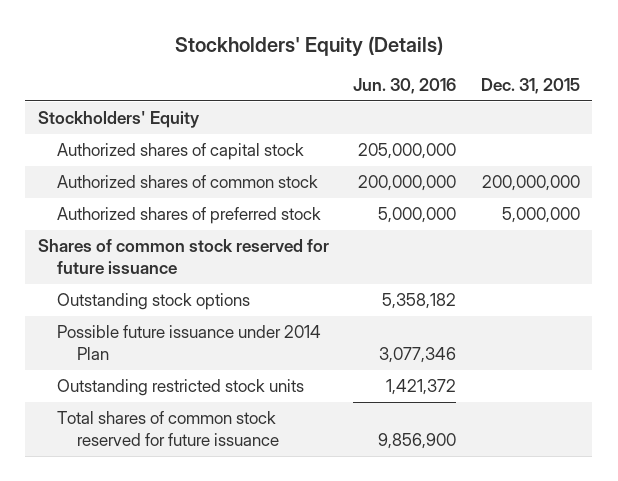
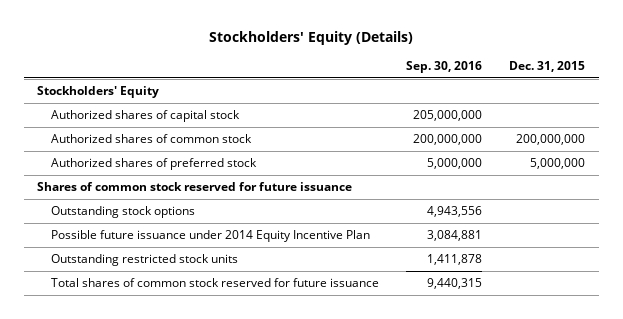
[353,78,457,95] Jun. 30, 2016 -> none
none -> [406,61,483,74] Sep. 30, 2016
[57,325,322,361] Possible future issuance under 2014 Plan -> [51,230,371,243] Possible future issuance under 2014 Equity Incentive Plan

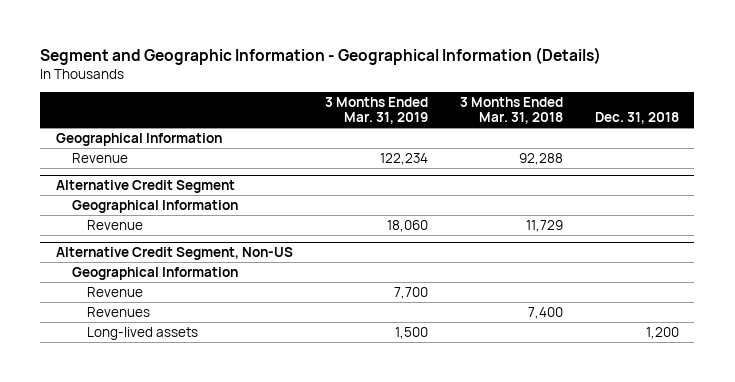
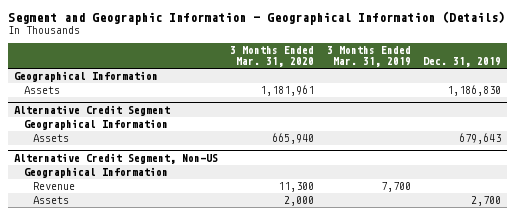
[459,96,563,125] 3 Months Ended Mar. 31, 2018 -> none
[594,112,679,125] Dec. 31, 2018 -> none
none -> [230,46,315,68] 3 Months Ended Mar. 31, 2020
none -> [423,57,502,68] Dec. 31, 2019
[71,152,128,163] Revenue -> none
none -> [23,86,60,95] Assets
[87,219,144,230] Revenue -> none
none -> [33,134,70,143] Assets
[87,306,151,317] Revenues -> none
[87,326,199,340] Long-lived assets -> none
none -> [33,196,70,205] Assets

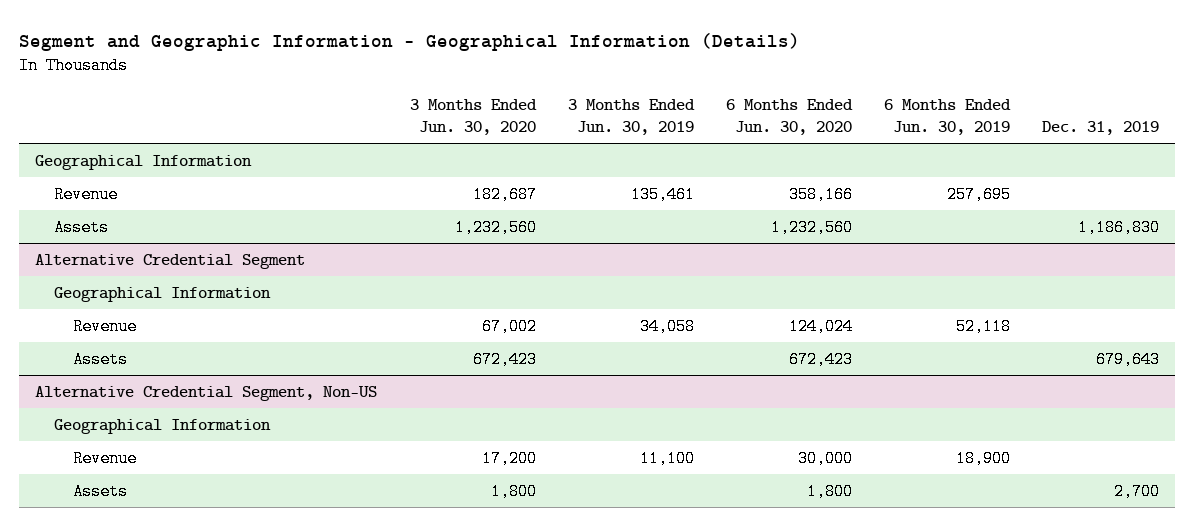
[230,46,315,68] 3 Months Ended Mar. 31, 2020 -> none
[326,46,411,68] 3 Months Ended Mar. 31, 2019 -> none
none -> [409,98,537,135] 3 Months Ended Jun. 30, 2020
none -> [567,98,695,135] 3 Months Ended Jun. 30, 2019
none -> [725,98,853,135] 6 Months Ended Jun. 30, 2020
none -> [883,98,1011,135] 6 Months Ended Jun. 30, 2019
none -> [54,186,119,204] Revenue
[13,104,170,116] Alternative Credit Segment -> [35,254,306,270] Alternative Credential Segment
none -> [73,318,138,336] Revenue
[13,152,218,164] Alternative Credit Segment, Non-US -> [35,386,378,402] Alternative Credential Segment, Non-US

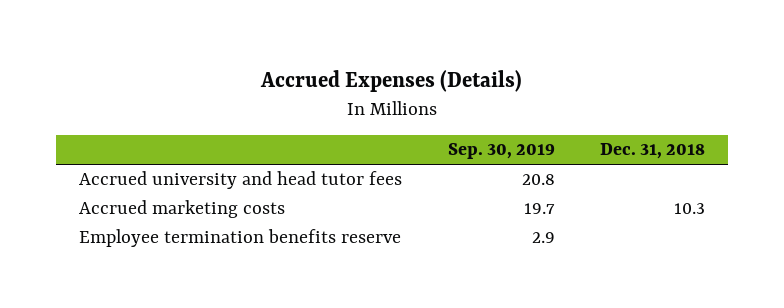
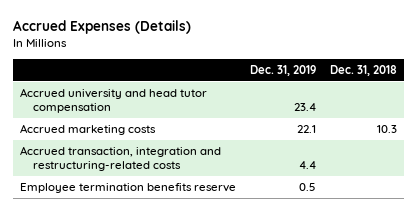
[447,143,555,160] Sep. 30, 2019 -> none
none -> [250,64,317,76] Dec. 31, 2019
[78,171,402,190] Accrued university and head tutor fees -> [19,88,207,114] Accrued university and head tutor compensation
none -> [19,146,221,172] Accrued transaction, integration and restructuring-related costs

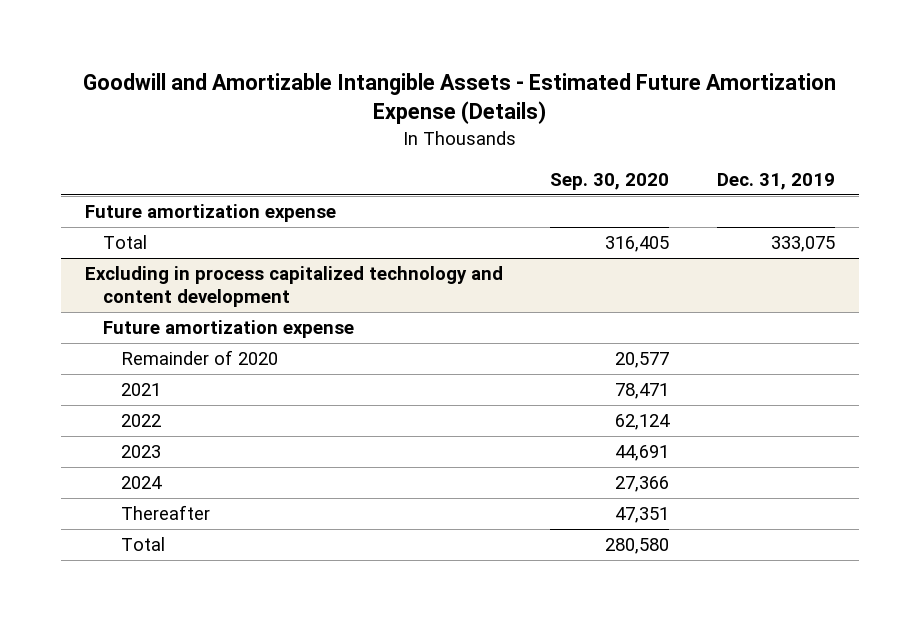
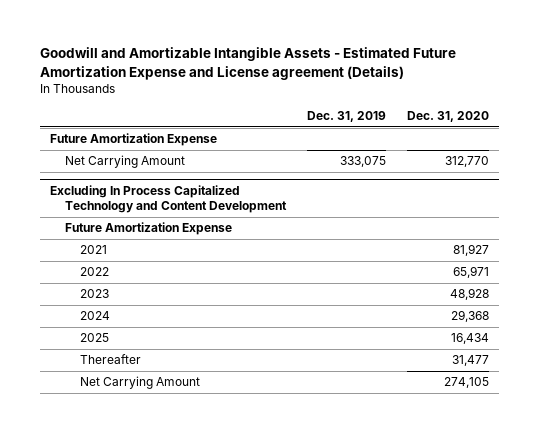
[82,73,836,125] Goodwill and Amortizable Intangible Assets - Estimated Future Amortization Expense (Details) -> [39,47,456,80] Goodwill and Amortizable Intangible Assets - Estimated Future Amortization Expense and License agreement (Details)
[550,172,670,190] Sep. 30, 2020 -> none
none -> [406,111,489,123] Dec. 31, 2020
[120,350,278,366] Remainder of 2020 -> none
[84,204,336,223] Future amortization expense -> [49,133,217,147] Future Amortization Expense
[102,235,147,250] Total -> [65,155,186,169] Net Carrying Amount
[84,266,503,307] Excluding in process capitalized technology and content development -> [49,184,288,214] Excluding In Process Capitalized Technology and Content Development
[102,320,354,339] Future amortization expense -> [65,222,233,236] Future Amortization Expense
none -> [80,333,110,343] 2025
[120,537,165,552] Total -> [80,376,201,390] Net Carrying Amount

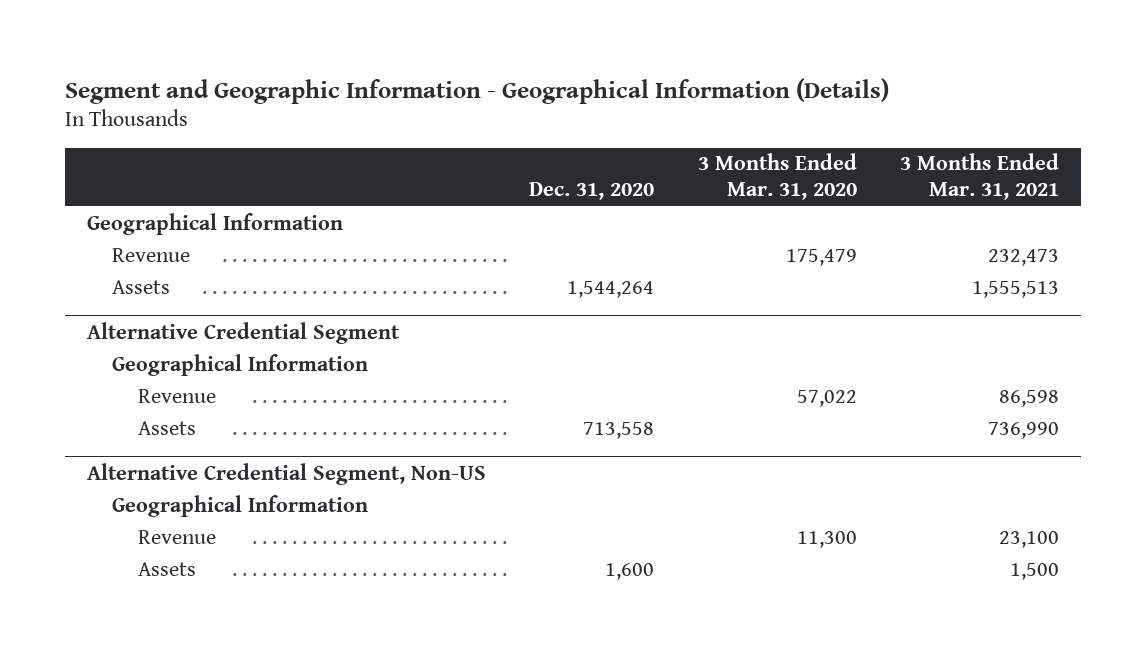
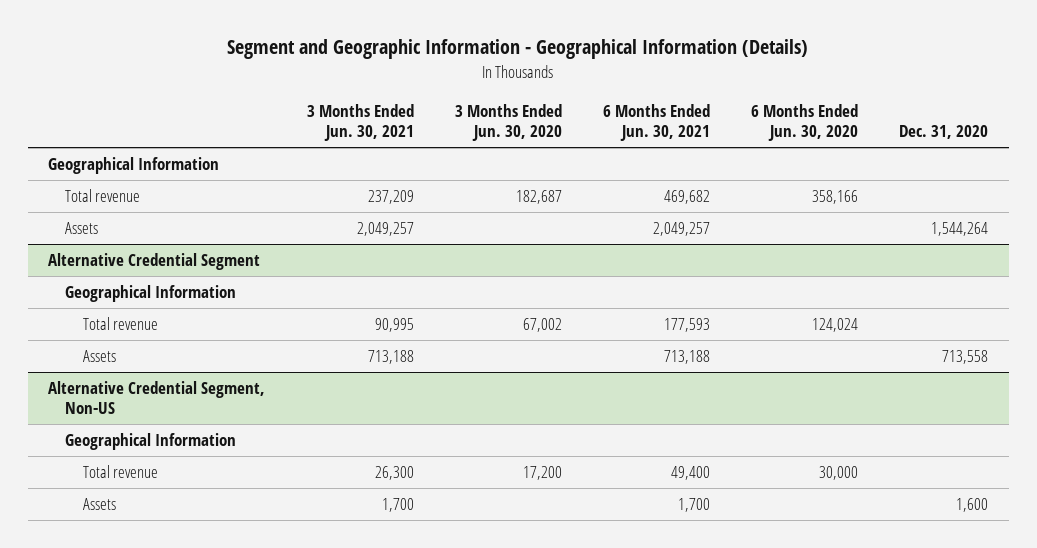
[697,153,857,201] 3 Months Ended Mar. 31, 2020 -> none
[900,153,1060,201] 3 Months Ended Mar. 31, 2021 -> none
none -> [306,103,414,141] 3 Months Ended Jun. 30, 2021
none -> [454,103,562,141] 3 Months Ended Jun. 30, 2020
none -> [602,103,710,141] 6 Months Ended Jun. 30, 2021
none -> [751,103,859,141] 6 Months Ended Jun. 30, 2020
[112,247,191,262] Revenue -> [65,189,141,203] Total revenue
[138,388,217,403] Revenue -> [82,317,158,331] Total revenue
[138,529,217,544] Revenue -> [82,465,158,479] Total revenue

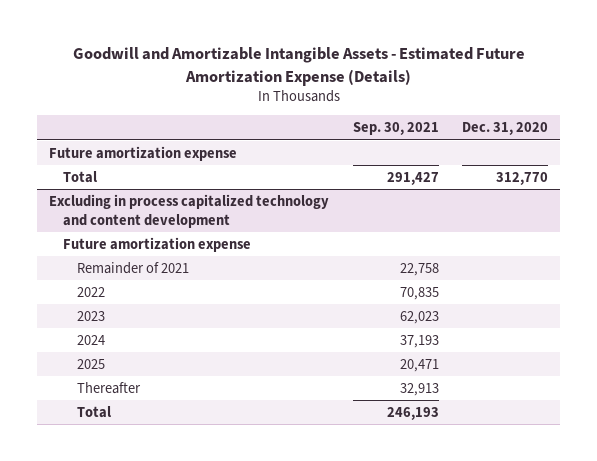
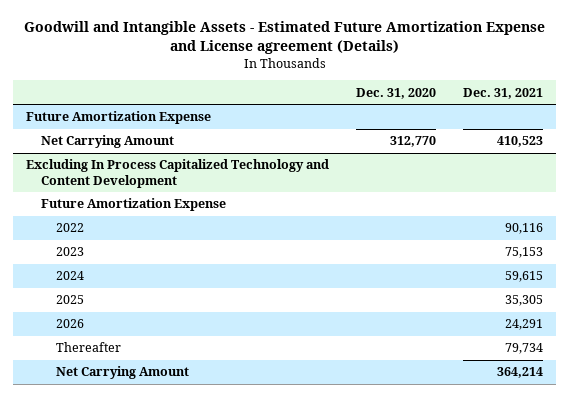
[72,47,525,86] Goodwill and Amortizable Intangible Assets - Estimated Future Amortization Expense (Details) -> [23,21,545,55] Goodwill and Intangible Assets - Estimated Future Amortization Expense and License agreement (Details)
[352,122,439,136] Sep. 30, 2021 -> none
none -> [462,87,543,99] Dec. 31, 2021
[77,261,190,274] Remainder of 2021 -> none
[48,145,237,161] Future amortization expense -> [26,111,212,125] Future Amortization Expense
[63,170,98,183] Total -> [41,135,175,149] Net Carrying Amount
[48,193,329,228] Excluding in process capitalized technology and content development -> [26,159,330,188] Excluding In Process Capitalized Technology and Content Development
[63,236,252,252] Future amortization expense -> [41,198,227,212] Future Amortization Expense
none -> [56,319,85,329] 2026
[77,405,112,418] Total -> [56,366,190,380] Net Carrying Amount

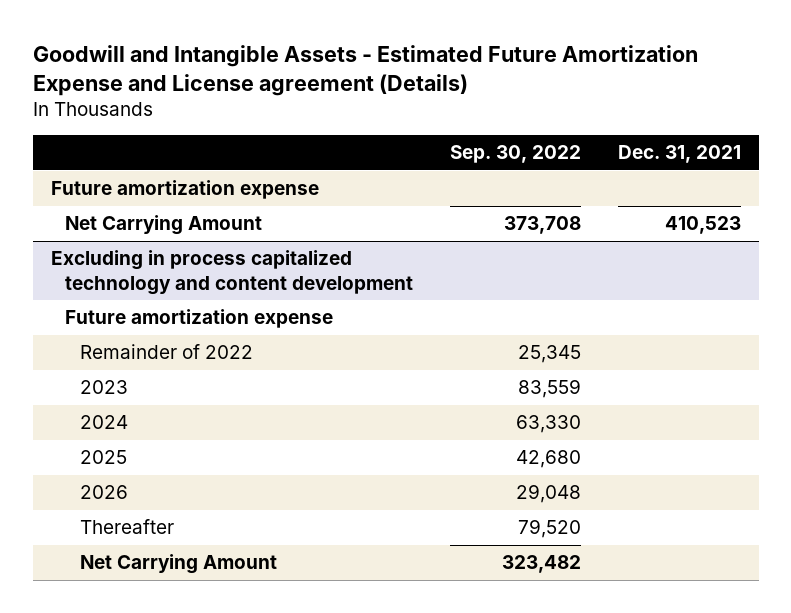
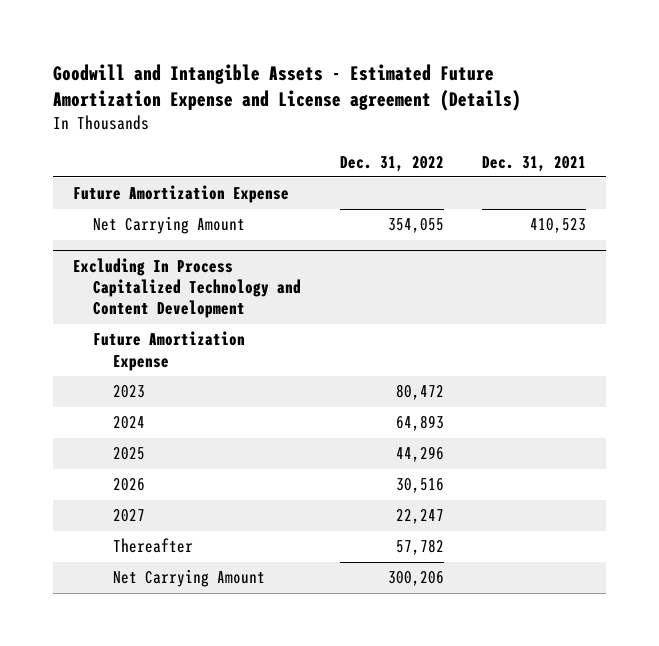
[449,145,581,164] Sep. 30, 2022 -> none
none -> [339,155,444,172] Dec. 31, 2022
[50,180,319,200] Future amortization expense -> [72,185,289,204] Future Amortization Expense
[79,344,253,360] Remainder of 2022 -> none
[50,250,414,295] Excluding in process capitalized technology and content development -> [72,257,301,319] Excluding In Process Capitalized Technology and Content Development
[65,309,334,329] Future amortization expense -> [92,331,245,371] Future Amortization Expense
none -> [112,509,145,523] 2027

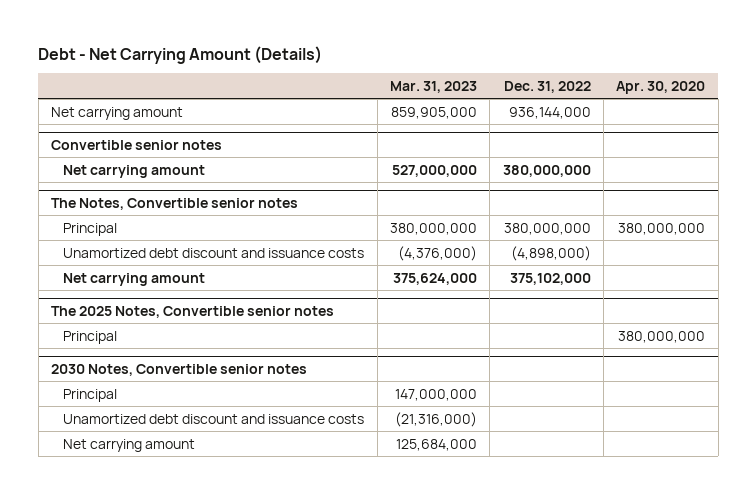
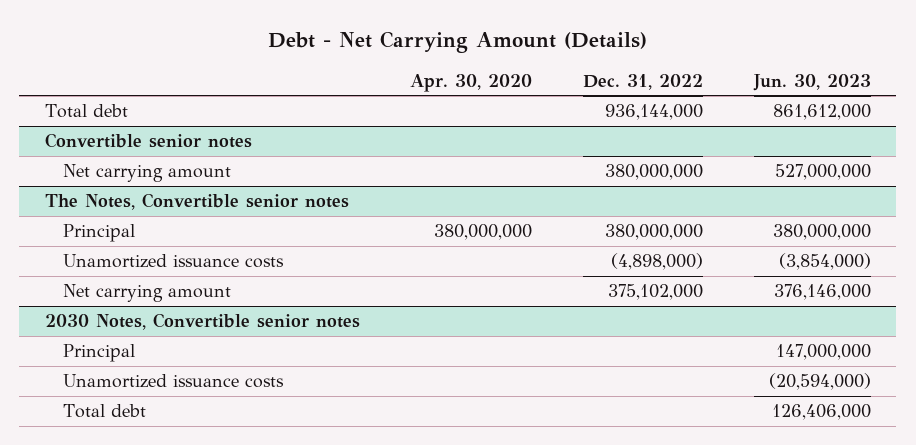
[390,80,478,93] Mar. 31, 2023 -> none
none -> [752,73,871,91] Jun. 30, 2023
[50,106,183,120] Net carrying amount -> [44,104,128,119] Total debt
[63,247,365,258] Unamortized debt discount and issuance costs -> [63,254,285,269] Unamortized issuance costs
[50,306,334,319] The 2025 Notes, Convertible senior notes -> none
[63,330,118,344] Principal -> none
[63,413,365,424] Unamortized debt discount and issuance costs -> [63,374,285,389] Unamortized issuance costs
[63,438,196,452] Net carrying amount -> [63,404,147,419] Total debt

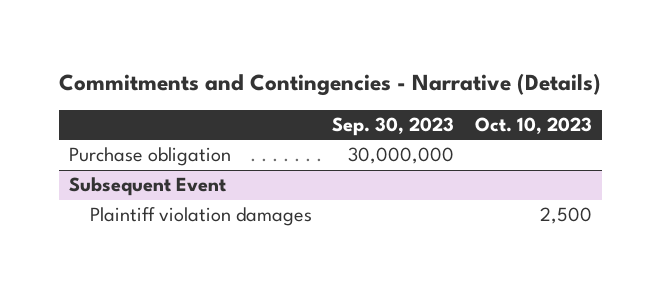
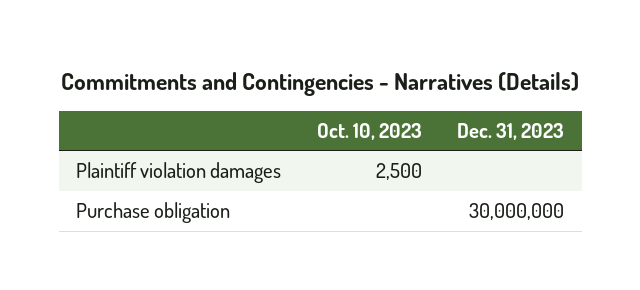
[58,72,601,96] Commitments and Contingencies - Narrative (Details) -> [61,72,580,97] Commitments and Contingencies - Narratives (Details)
[332,117,455,137] Sep. 30, 2023 -> none
none -> [457,123,565,141] Dec. 31, 2023
none -> [76,162,282,184] Plaintiff violation damages
[69,177,227,197] Subsequent Event -> none
[90,207,313,227] Plaintiff violation damages -> none

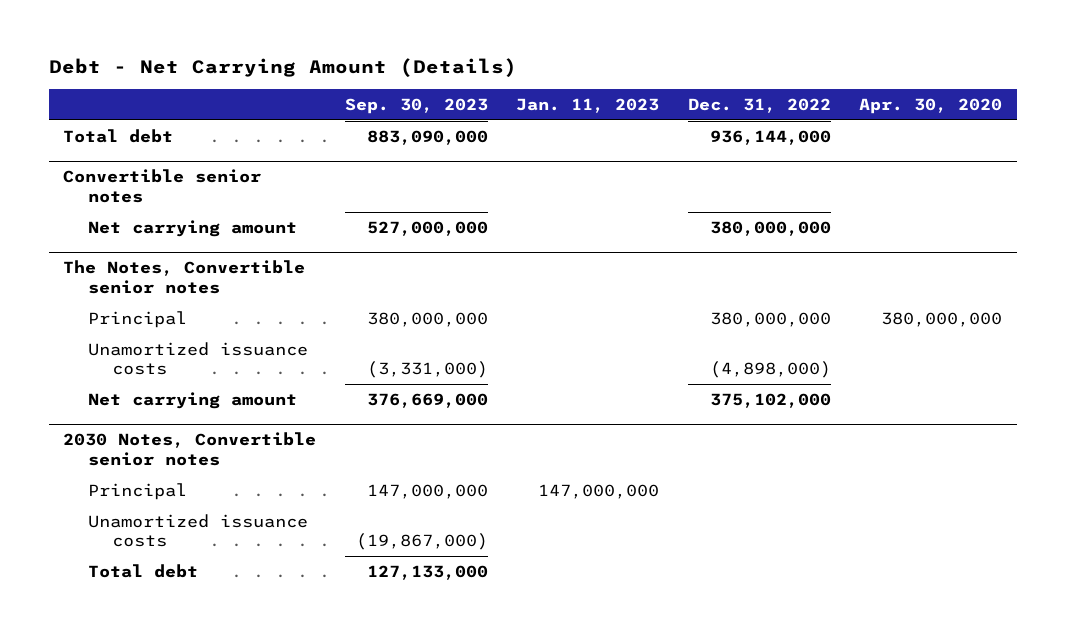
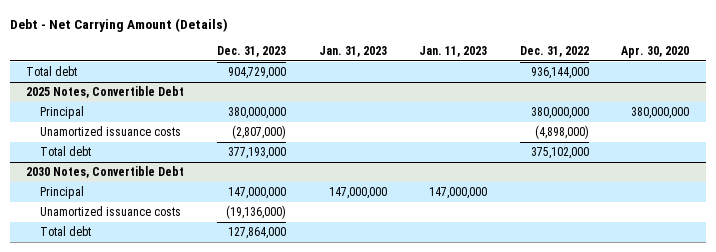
[344,97,488,114] Sep. 30, 2023 -> none
none -> [217,45,287,57] Dec. 31, 2023
none -> [318,45,387,57] Jan. 31, 2023
[63,169,262,203] Convertible senior notes -> none
[87,219,297,237] Net carrying amount -> none
[63,260,306,294] The Notes, Convertible senior notes -> [26,86,185,99] 2025 Notes, Convertible Debt
[87,391,297,409] Net carrying amount -> [40,146,92,157] Total debt
[63,432,317,466] 2030 Notes, Convertible senior notes -> [26,166,185,179] 2030 Notes, Convertible Debt

